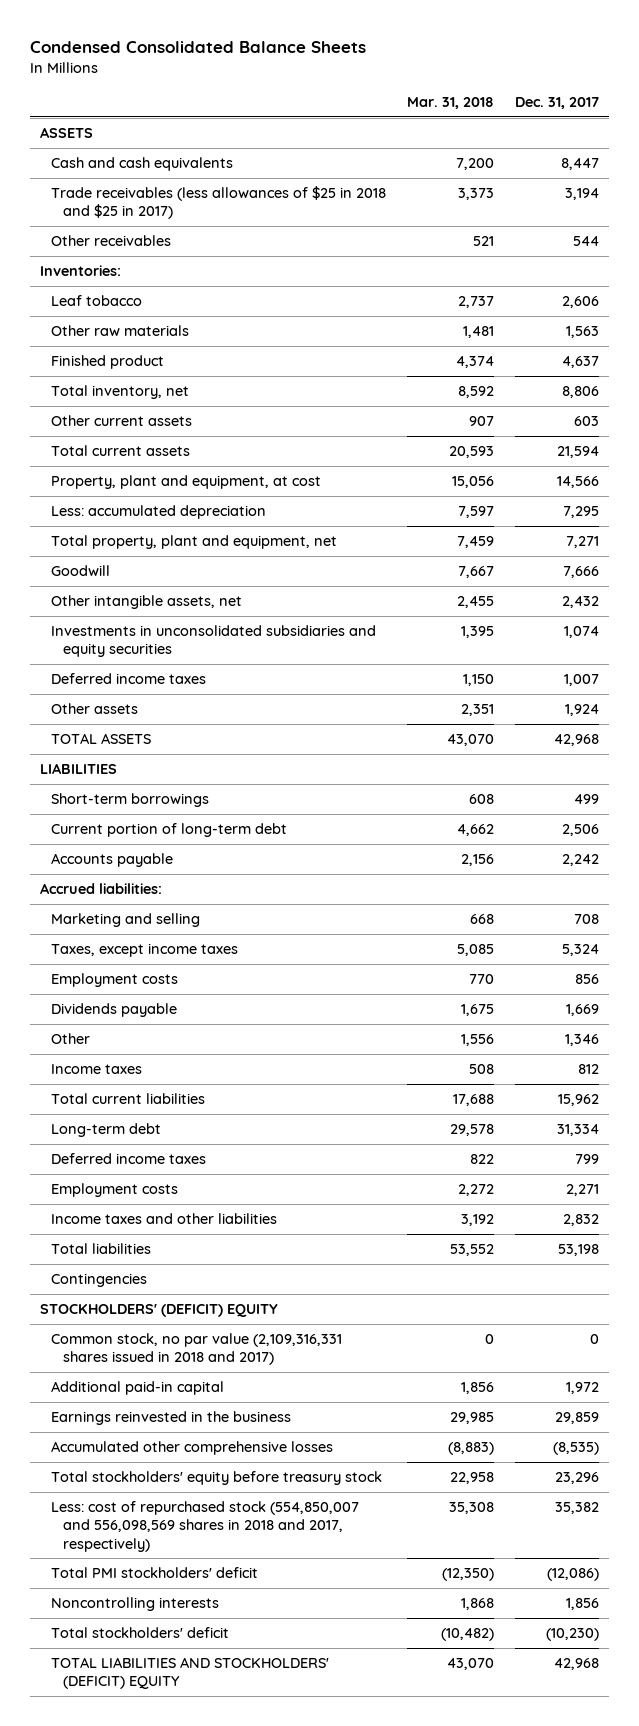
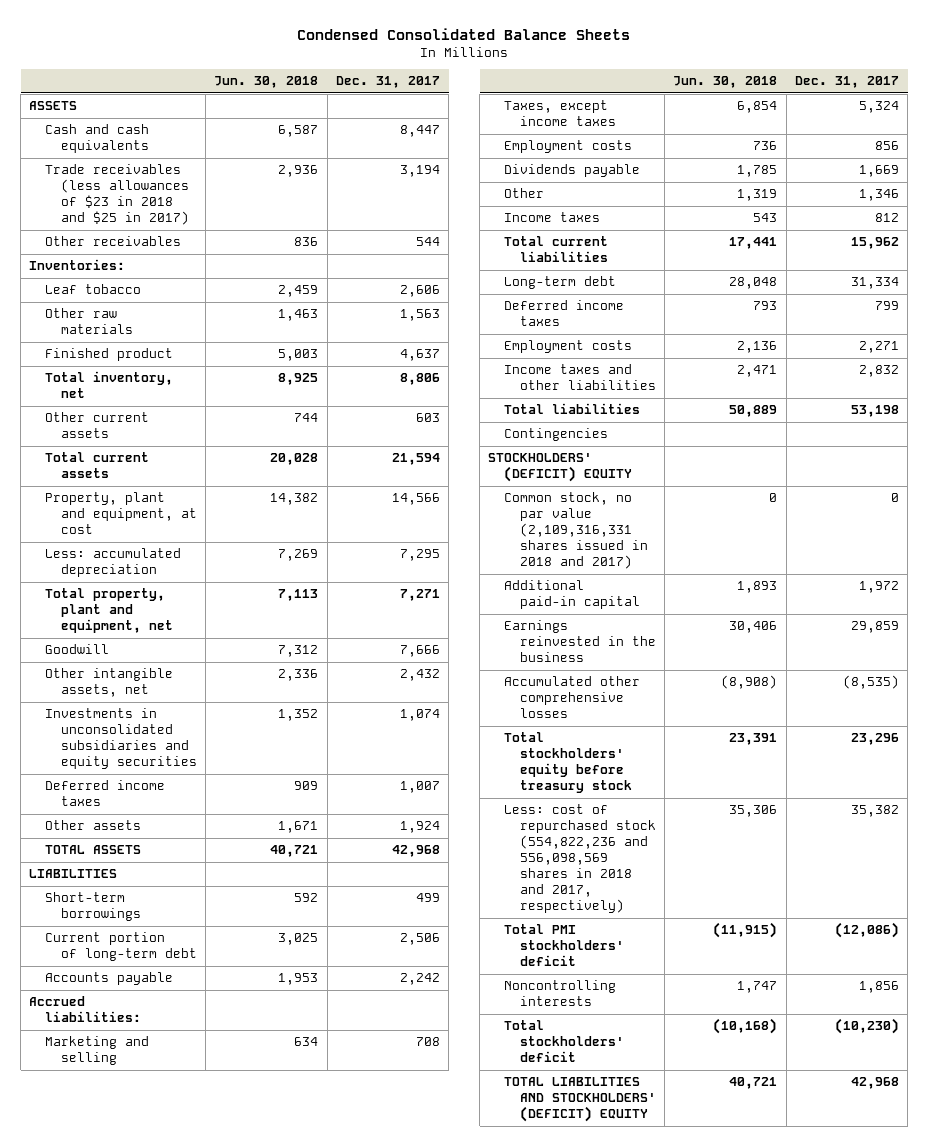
[407,97,495,110] Mar. 31, 2018 -> none
none -> [214,76,319,89] Jun. 30, 2018
[51,186,387,220] Trade receivables (less allowances of $25 in 2018 and $25 in 2017) -> [45,164,190,226] Trade receivables (less allowances of $23 in 2018 and $25 in 2017)
[51,1501,360,1552] Less: cost of repurchased stock (554,850,007 and 556,098,569 shares in 2018 and 2017, respectively) -> [504,804,657,914] Less: cost of repurchased stock (554,822,236 and 556,098,569 shares in 2018 and 2017, respectively)

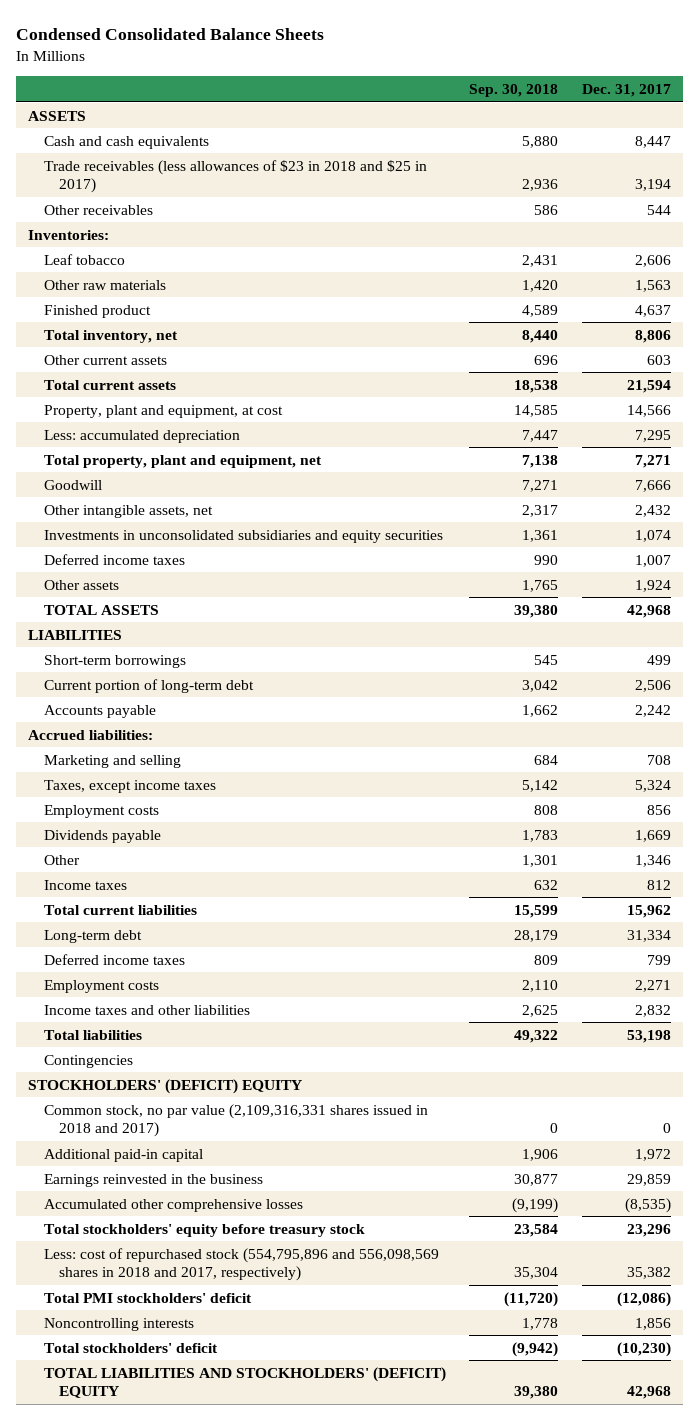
[214,76,319,89] Jun. 30, 2018 -> none
none -> [469,83,559,97] Sep. 30, 2018
[504,804,657,914] Less: cost of repurchased stock (554,822,236 and 556,098,569 shares in 2018 and 2017, respectively) -> [43,1247,439,1281] Less: cost of repurchased stock (554,795,896 and 556,098,569 shares in 2018 and 2017, respectively)

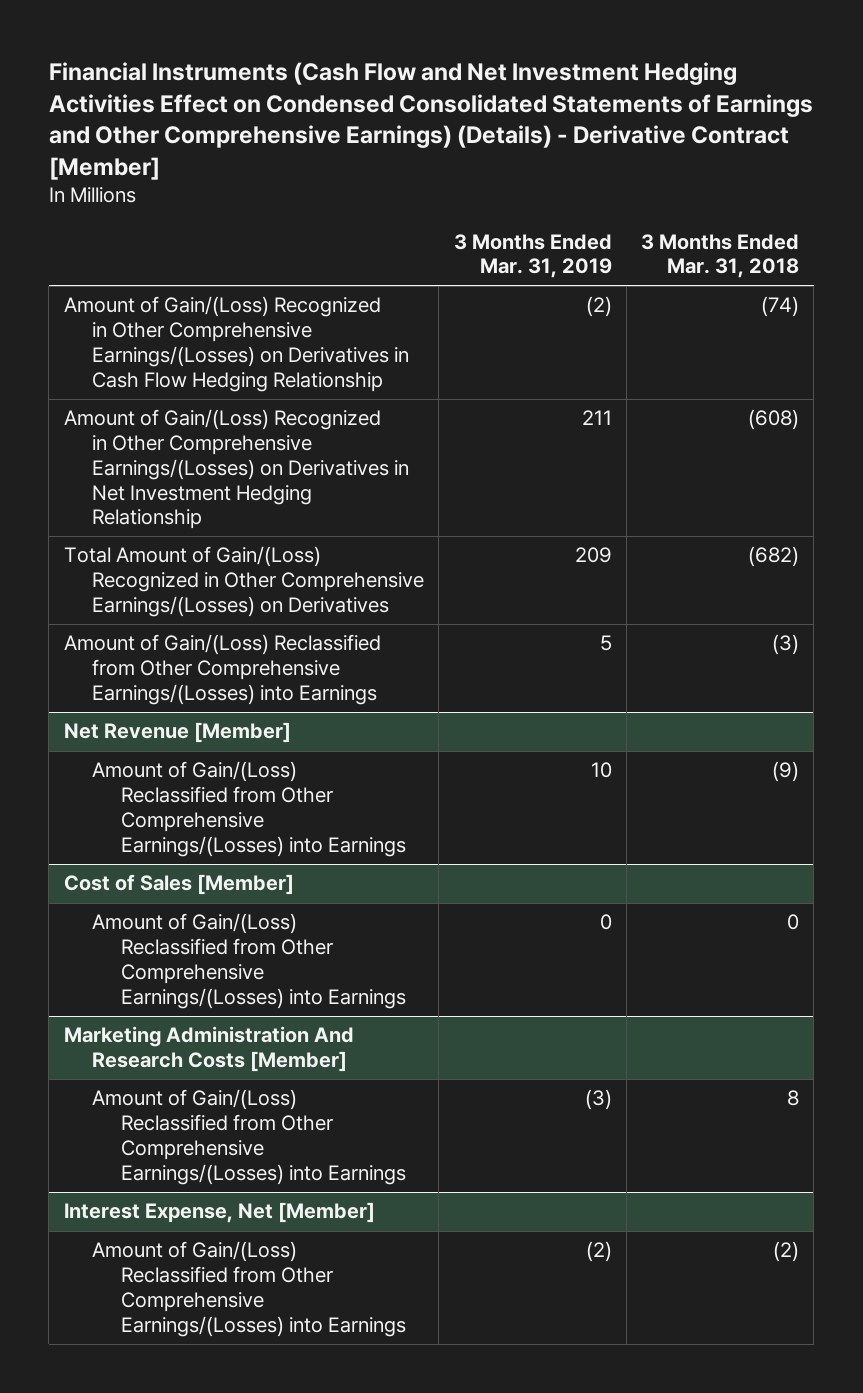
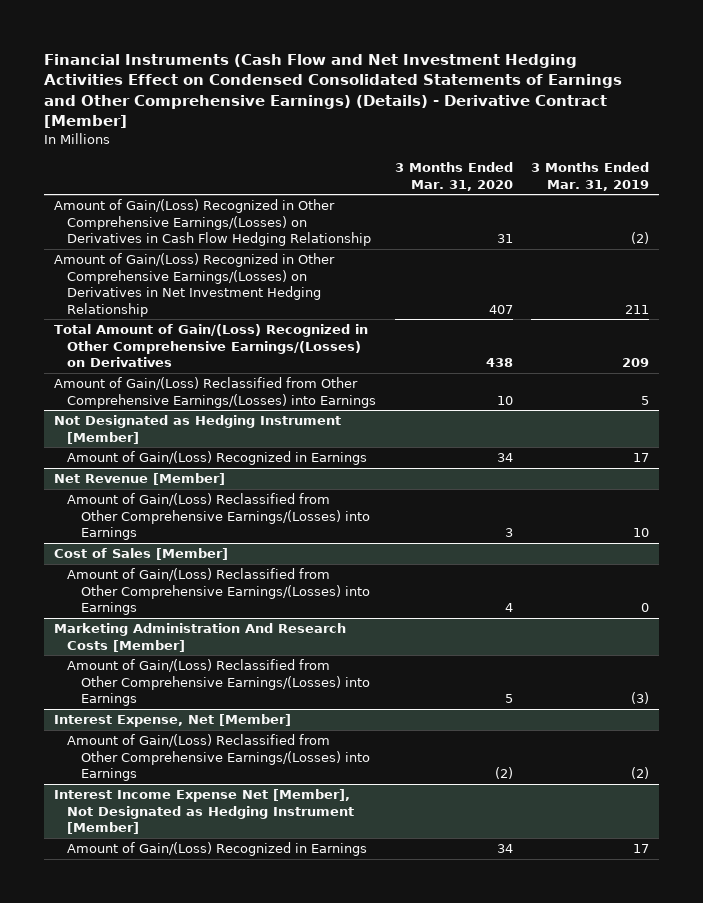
[641,233,800,279] 3 Months Ended Mar. 31, 2018 -> none
none -> [394,162,513,191] 3 Months Ended Mar. 31, 2020
none -> [53,415,341,444] Not Designated as Hedging Instrument [Member]
none -> [67,451,368,466] Amount of Gain/(Loss) Recognized in Earnings
none -> [53,789,355,835] Interest Income Expense Net [Member], Not Designated as Hedging Instrument [Member]
none -> [67,842,368,857] Amount of Gain/(Loss) Recognized in Earnings

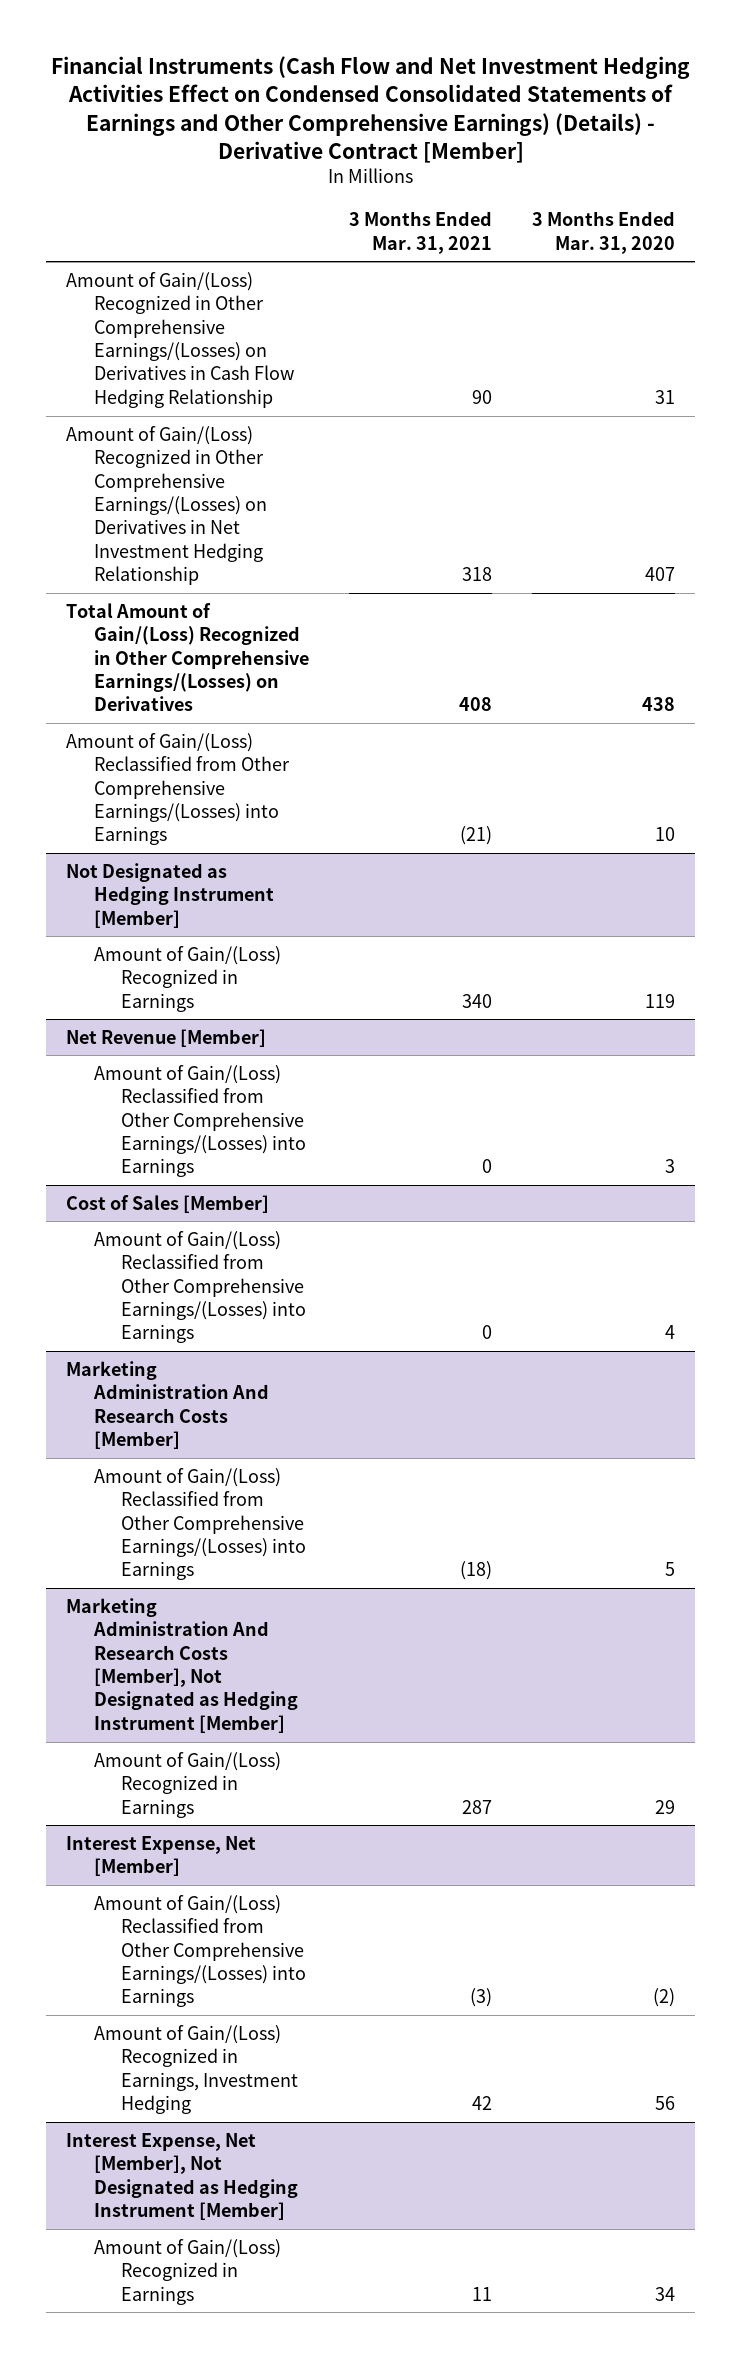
[531,162,650,191] 3 Months Ended Mar. 31, 2019 -> none
none -> [348,211,492,254] 3 Months Ended Mar. 31, 2021
[496,453,513,463] 34 -> [644,993,675,1008] 119
none -> [66,1597,298,1733] Marketing Administration And Research Costs [Member], Not Designated as Hedging Instrument [Member]
none -> [93,1751,281,1818] Amount of Gain/(Loss) Recognized in Earnings
none -> [93,2024,299,2115] Amount of Gain/(Loss) Recognized in Earnings, Investment Hedging
[53,789,355,835] Interest Income Expense Net [Member], Not Designated as Hedging Instrument [Member] -> [66,2132,298,2221] Interest Expense, Net [Member], Not Designated as Hedging Instrument [Member]

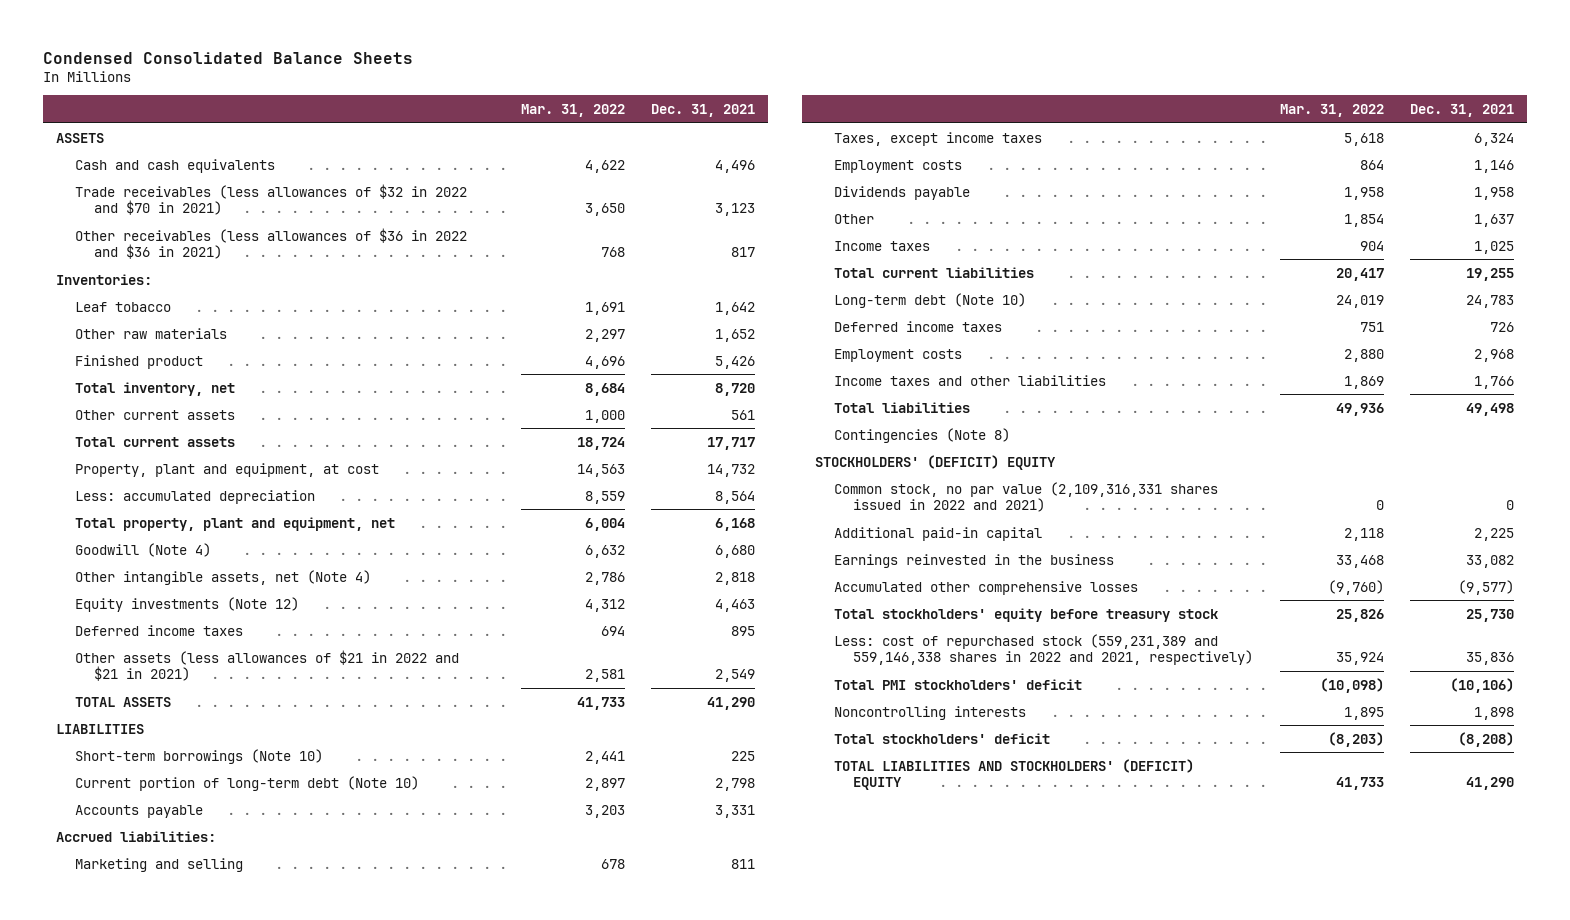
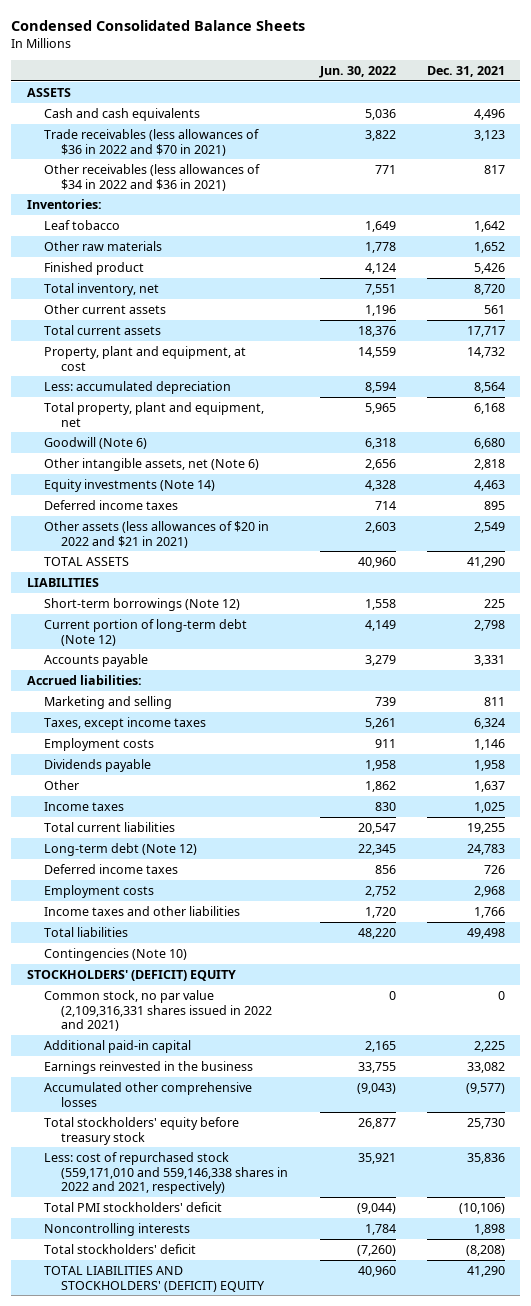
[520,103,625,117] Mar. 31, 2022 -> none
none -> [318,66,396,79] Jun. 30, 2022
[75,183,468,216] Trade receivables (less allowances of $32 in 2022 and $70 in 2021) -> [44,128,260,156] Trade receivables (less allowances of $36 in 2022 and $70 in 2021)
[75,227,468,260] Other receivables (less allowances of $36 in 2022 and $36 in 2021) -> [44,163,261,191] Other receivables (less allowances of $34 in 2022 and $36 in 2021)
[75,542,212,557] Goodwill (Note 4) -> [44,436,148,449] Goodwill (Note 6)
[75,569,372,585] Other intangible assets, net (Note 4) -> [44,457,260,471] Other intangible assets, net (Note 6)
[75,596,300,612] Equity investments (Note 12) -> [44,478,216,492] Equity investments (Note 14)
[75,649,460,682] Other assets (less allowances of $21 in 2022 and $21 in 2021) -> [44,520,270,548] Other assets (less allowances of $20 in 2022 and $21 in 2021)
[75,748,324,764] Short-term borrowings (Note 10) -> [44,597,241,611] Short-term borrowings (Note 12)
[75,775,420,791] Current portion of long-term debt (Note 10) -> [44,618,248,646] Current portion of long-term debt (Note 12)
[834,292,1027,308] Long-term debt (Note 10) -> [44,842,198,856] Long-term debt (Note 12)
[834,427,1011,443] Contingencies (Note 8) -> [44,947,188,961] Contingencies (Note 10)
[834,633,1254,666] Less: cost of repurchased stock (559,231,389 and 559,146,338 shares in 2022 and 2021, respectively) -> [44,1151,289,1195] Less: cost of repurchased stock (559,171,010 and 559,146,338 shares in 2022 and 2021, respectively)

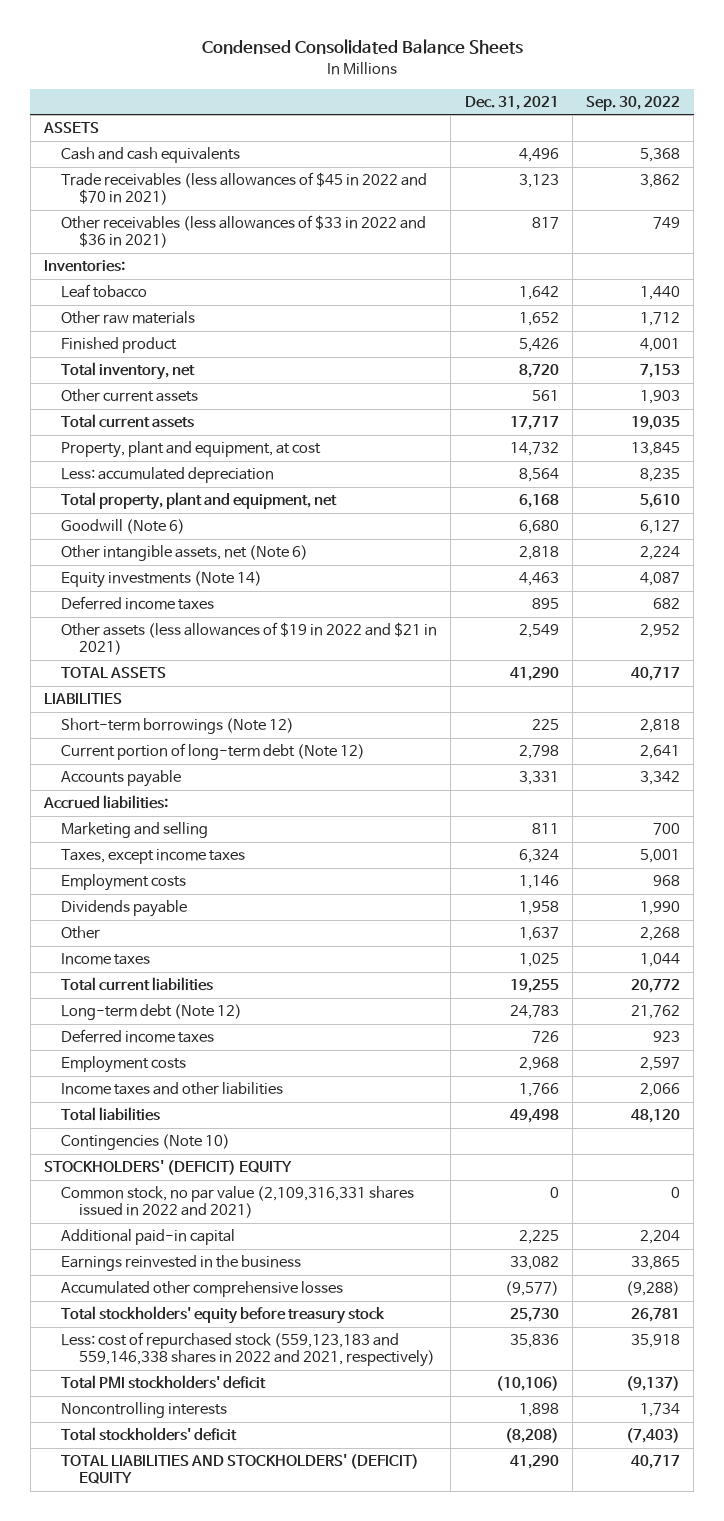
[318,66,396,79] Jun. 30, 2022 -> none
none -> [586,95,681,111] Sep. 30, 2022
[44,128,260,156] Trade receivables (less allowances of $36 in 2022 and $70 in 2021) -> [61,172,428,206] Trade receivables (less allowances of $45 in 2022 and $70 in 2021)
[44,163,261,191] Other receivables (less allowances of $34 in 2022 and $36 in 2021) -> [61,215,427,249] Other receivables (less allowances of $33 in 2022 and $36 in 2021)
[44,520,270,548] Other assets (less allowances of $20 in 2022 and $21 in 2021) -> [61,622,438,656] Other assets (less allowances of $19 in 2022 and $21 in 2021)
[44,1151,289,1195] Less: cost of repurchased stock (559,171,010 and 559,146,338 shares in 2022 and 2021, respectively) -> [61,1332,435,1368] Less: cost of repurchased stock (559,123,183 and 559,146,338 shares in 2022 and 2021, respectively)

